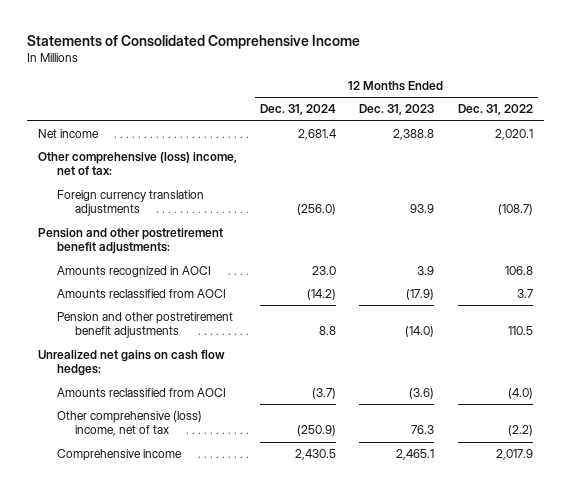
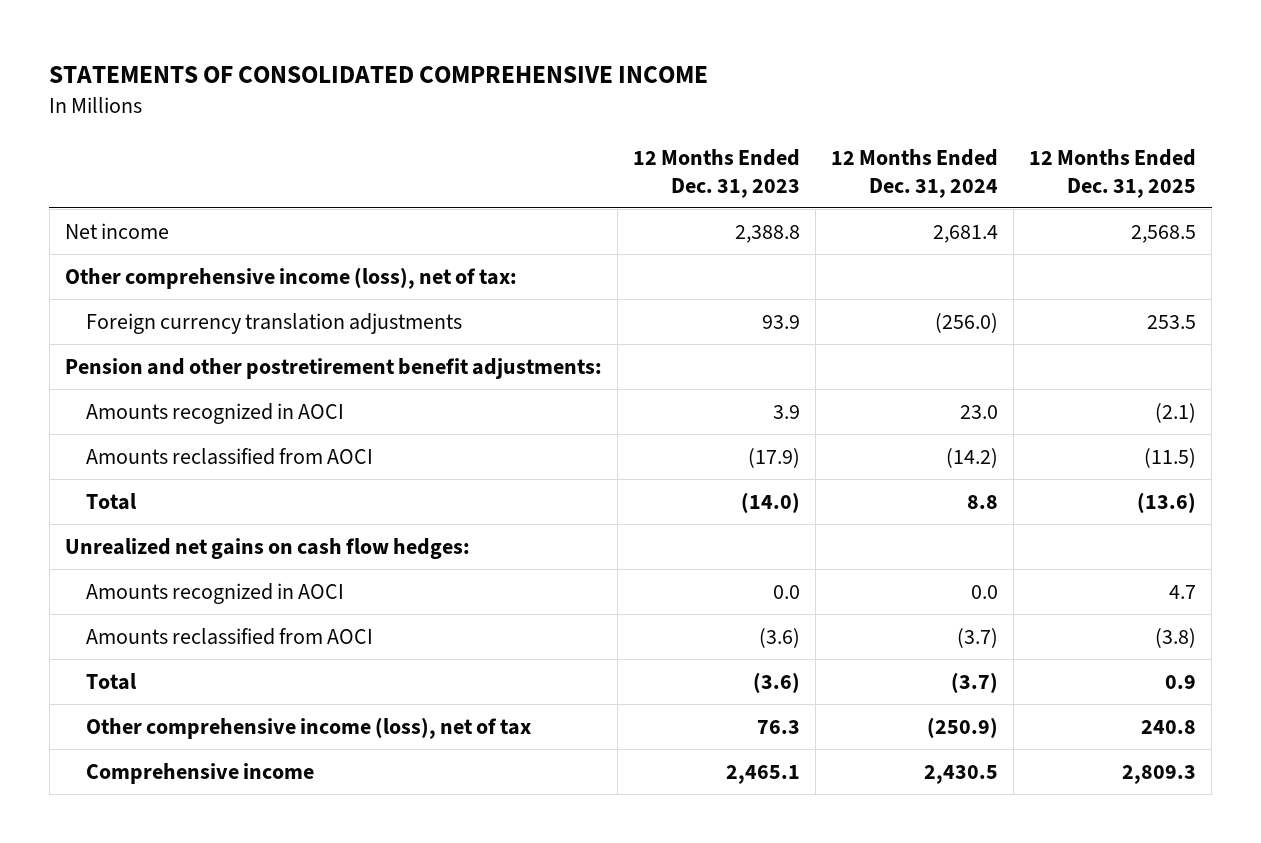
[26,34,360,49] Statements of Consolidated Comprehensive Income -> [49,66,709,84] STATEMENTS OF CONSOLIDATED COMPREHENSIVE INCOME
[457,104,533,116] Dec. 31, 2022 -> none
none -> [1029,148,1197,198] 12 Months Ended Dec. 31, 2025
[38,152,238,176] Other comprehensive (loss) income, net of tax: -> [64,266,517,289] Other comprehensive income (loss), net of tax:
[56,312,233,339] Pension and other postretirement benefit adjustments -> [86,492,138,510] Total
none -> [86,582,345,604] Amounts recognized in AOCI
none -> [86,672,138,690] Total
[56,411,202,437] Other comprehensive (loss) income, net of tax -> [86,716,532,739] Other comprehensive income (loss), net of tax

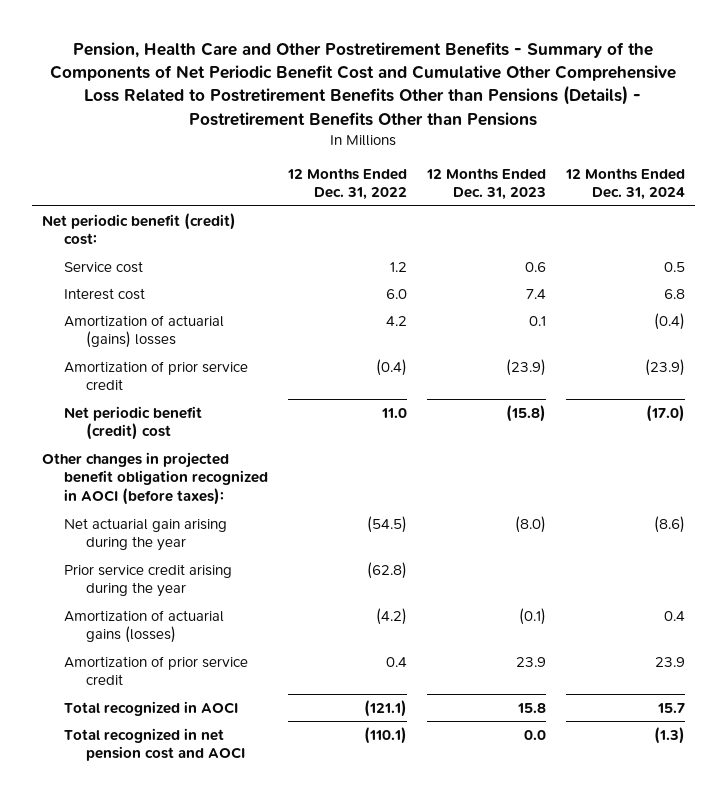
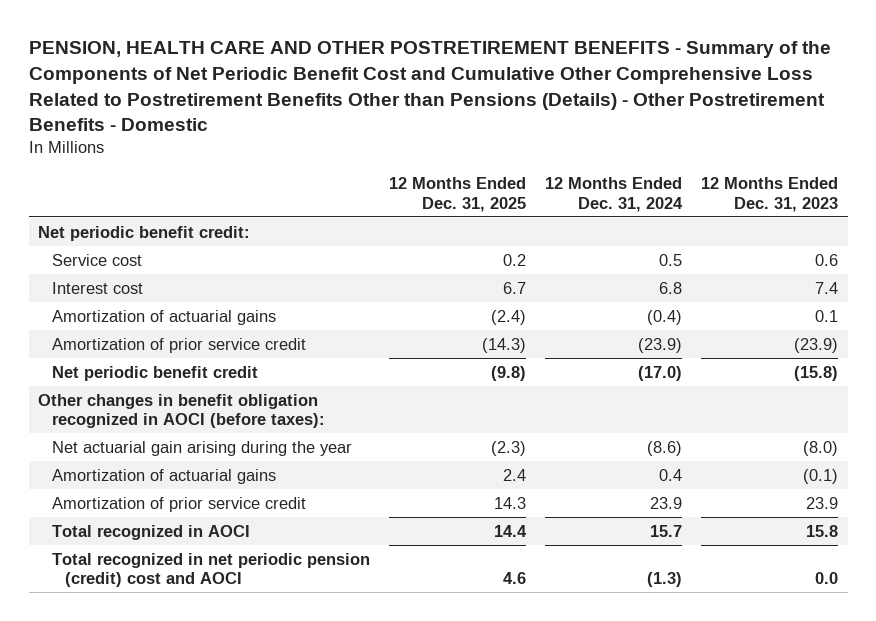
[50,41,677,126] Pension, Health Care and Other Postretirement Benefits - Summary of the Components of Net Periodic Benefit Cost and Cumulative Other Comprehensive Loss Related to Postretirement Benefits Other than Pensions (Details) - Postretirement Benefits Other than Pensions -> [28,41,831,132] PENSION, HEALTH CARE AND OTHER POSTRETIREMENT BENEFITS - Summary of the Components of Net Periodic Benefit Cost and Cumulative Other Comprehensive Loss Related to Postretirement Benefits Other than Pensions (Details) - Other Postretirement Benefits - Domestic
[286,167,407,201] 12 Months Ended Dec. 31, 2022 -> none
none -> [388,177,526,212] 12 Months Ended Dec. 31, 2025
[41,212,236,246] Net periodic benefit (credit) cost: -> [38,225,251,241] Net periodic benefit credit:
[63,314,224,349] Amortization of actuarial (gains) losses -> [51,309,276,325] Amortization of actuarial gains
[63,405,202,441] Net periodic benefit (credit) cost -> [51,365,258,381] Net periodic benefit credit
[41,451,268,506] Other changes in projected benefit obligation recognized in AOCI (before taxes): -> [38,393,325,428] Other changes in benefit obligation recognized in AOCI (before taxes):
[63,563,232,598] Prior service credit arising during the year -> none
[63,609,224,644] Amortization of actuarial gains (losses) -> [51,468,276,484] Amortization of actuarial gains
[63,727,245,762] Total recognized in net pension cost and AOCI -> [51,552,370,587] Total recognized in net periodic pension (credit) cost and AOCI

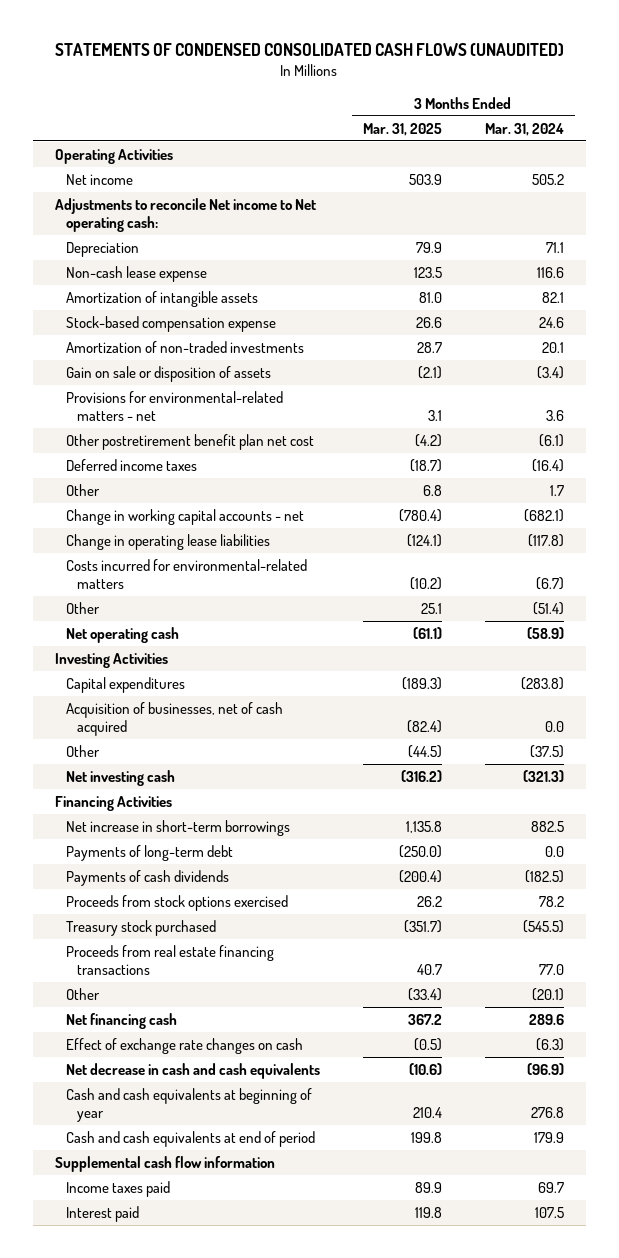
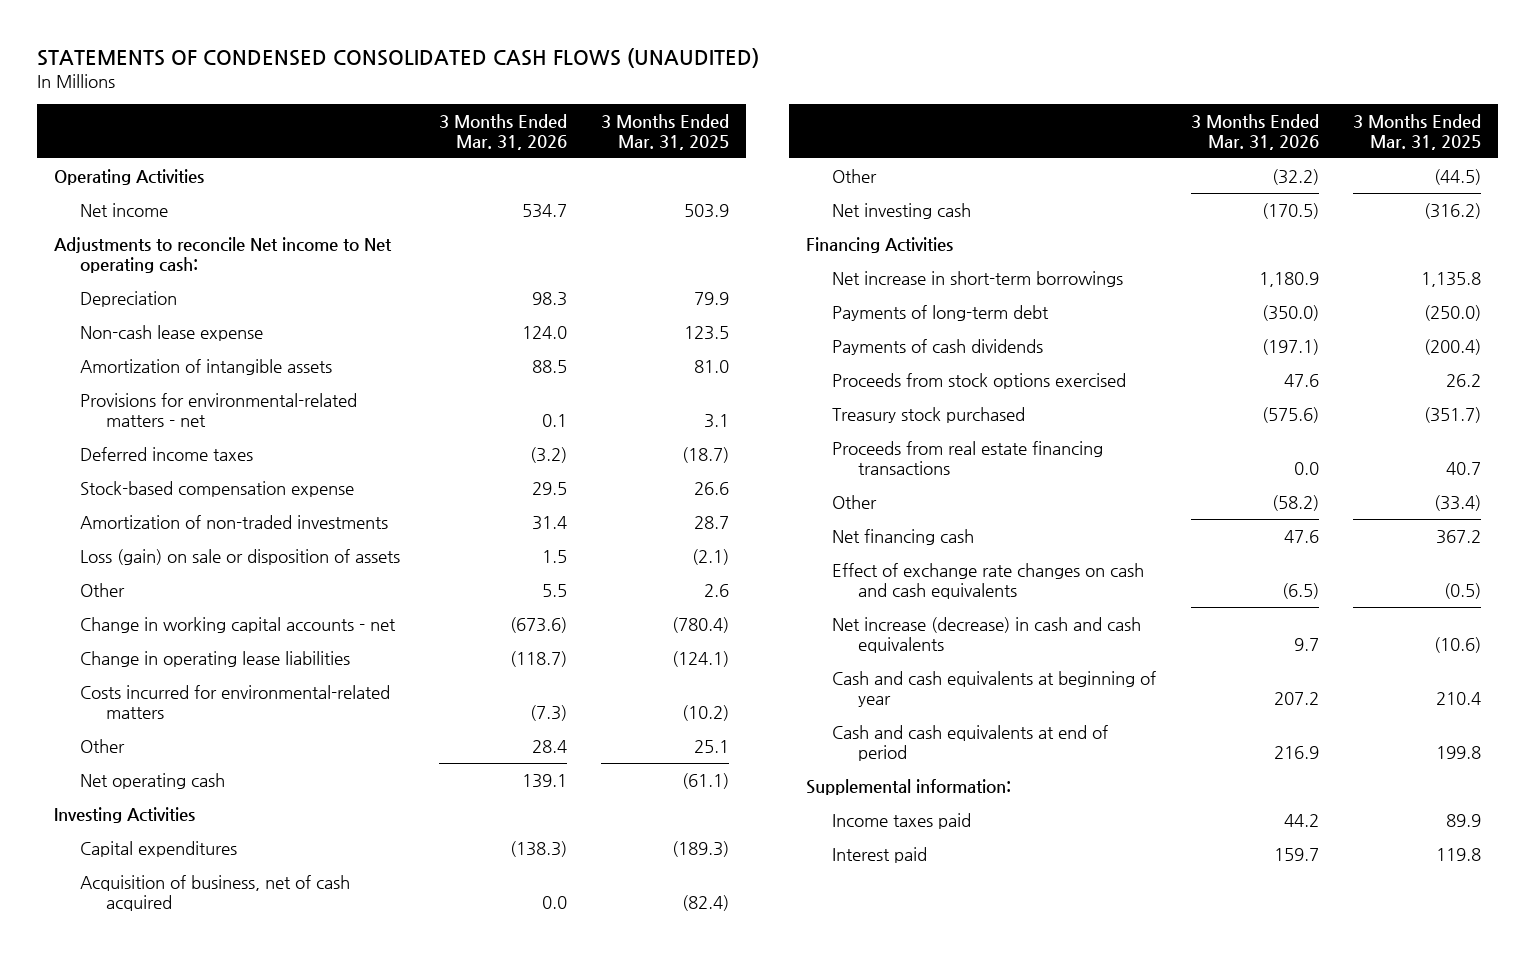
[485,122,565,136] Mar. 31, 2024 -> none
none -> [438,113,567,151] 3 Months Ended Mar. 31, 2026
[65,365,271,382] Gain on sale or disposition of assets -> none
[65,433,314,450] Other postretirement benefit plan net cost -> none
[65,315,276,332] Stock-based compensation expense -> [80,480,355,497] Stock-based compensation expense
[65,340,304,353] Amortization of non-traded investments -> [80,514,389,529] Amortization of non-traded investments
none -> [80,548,401,565] Loss (gain) on sale or disposition of assets
[422,484,442,496] 6.8 -> [704,583,730,597] 2.6
[65,701,283,737] Acquisition of businesses, net of cash acquired -> [80,874,351,912] Acquisition of business, net of cash acquired
[65,1037,303,1054] Effect of exchange rate changes on cash -> [832,562,1145,600] Effect of exchange rate changes on cash and cash equivalents
[65,1062,320,1079] Net decrease in cash and cash equivalents -> [832,616,1142,654] Net increase (decrease) in cash and cash equivalents
[54,1155,275,1172] Supplemental cash flow information -> [806,778,1012,795] Supplemental information:

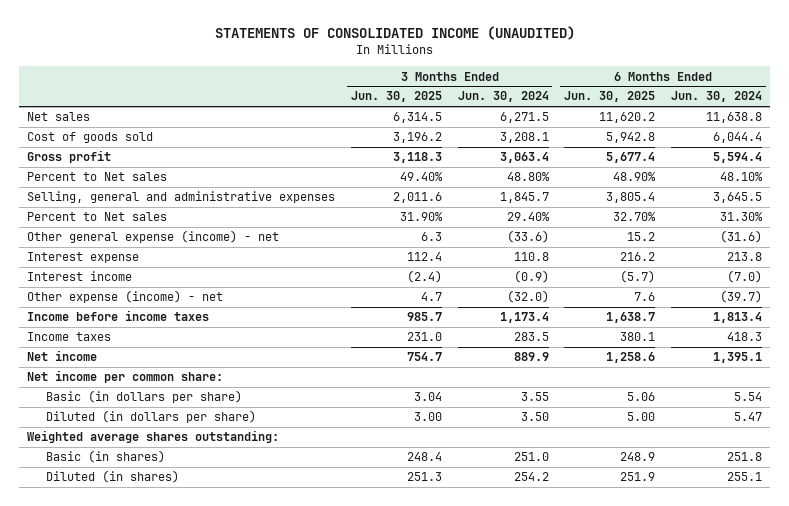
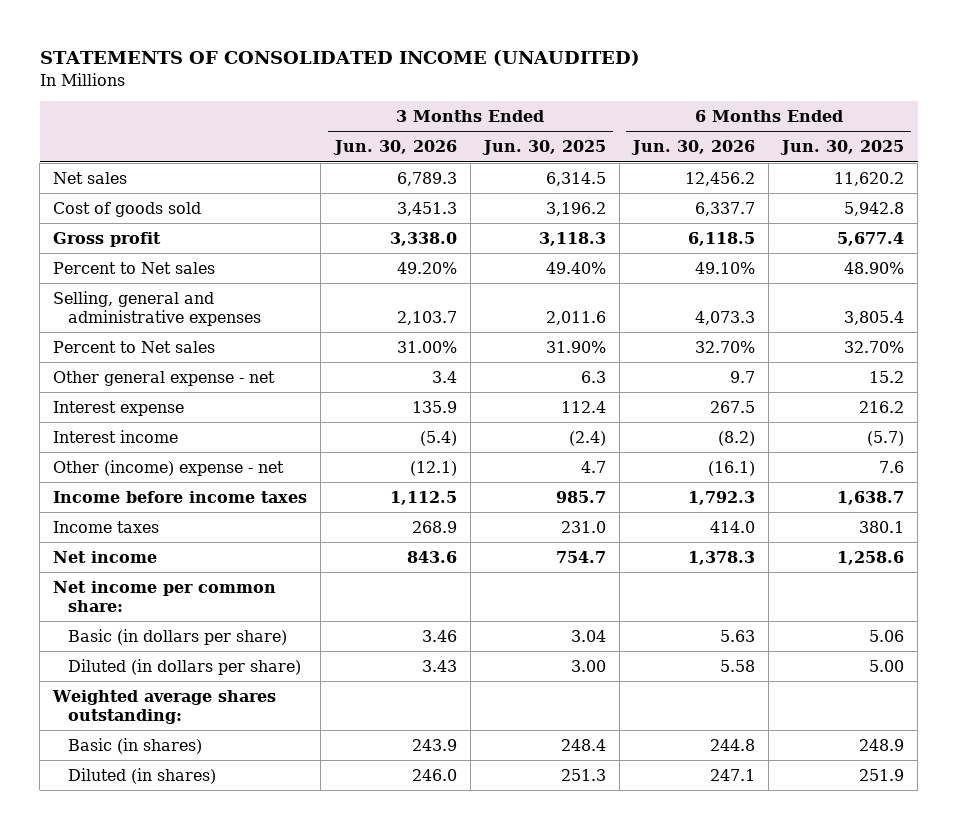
[457,91,549,103] Jun. 30, 2024 -> none
[671,91,763,103] Jun. 30, 2024 -> none
none -> [332,140,457,156] Jun. 30, 2026
none -> [630,140,755,156] Jun. 30, 2026
[27,230,280,244] Other general expense (income) - net -> [53,370,276,386] Other general expense - net
[27,290,224,304] Other expense (income) - net -> [53,459,285,476] Other (income) expense - net

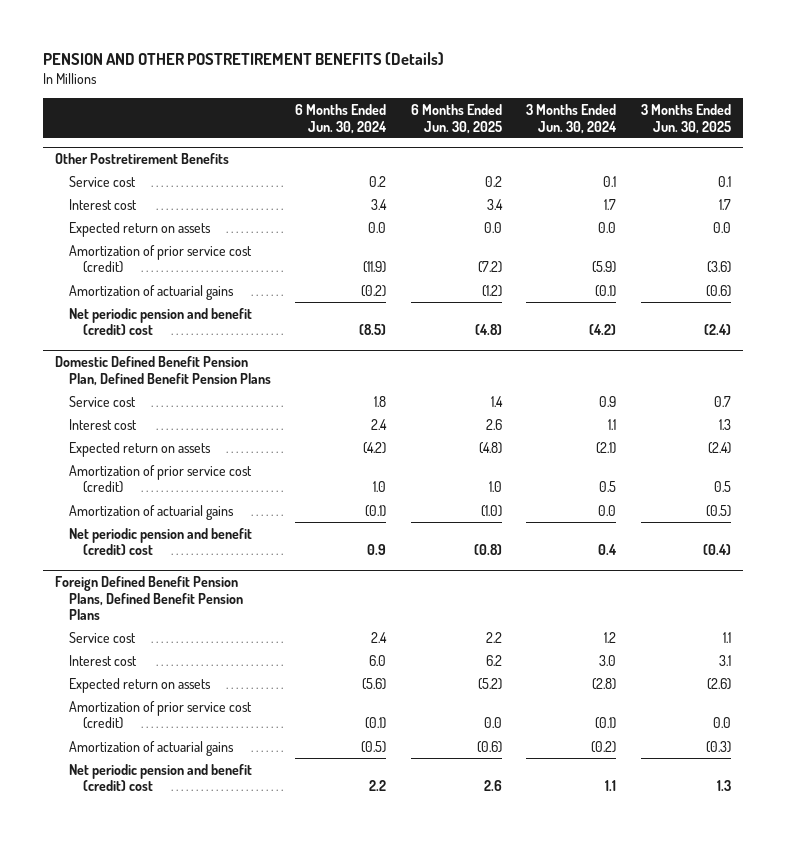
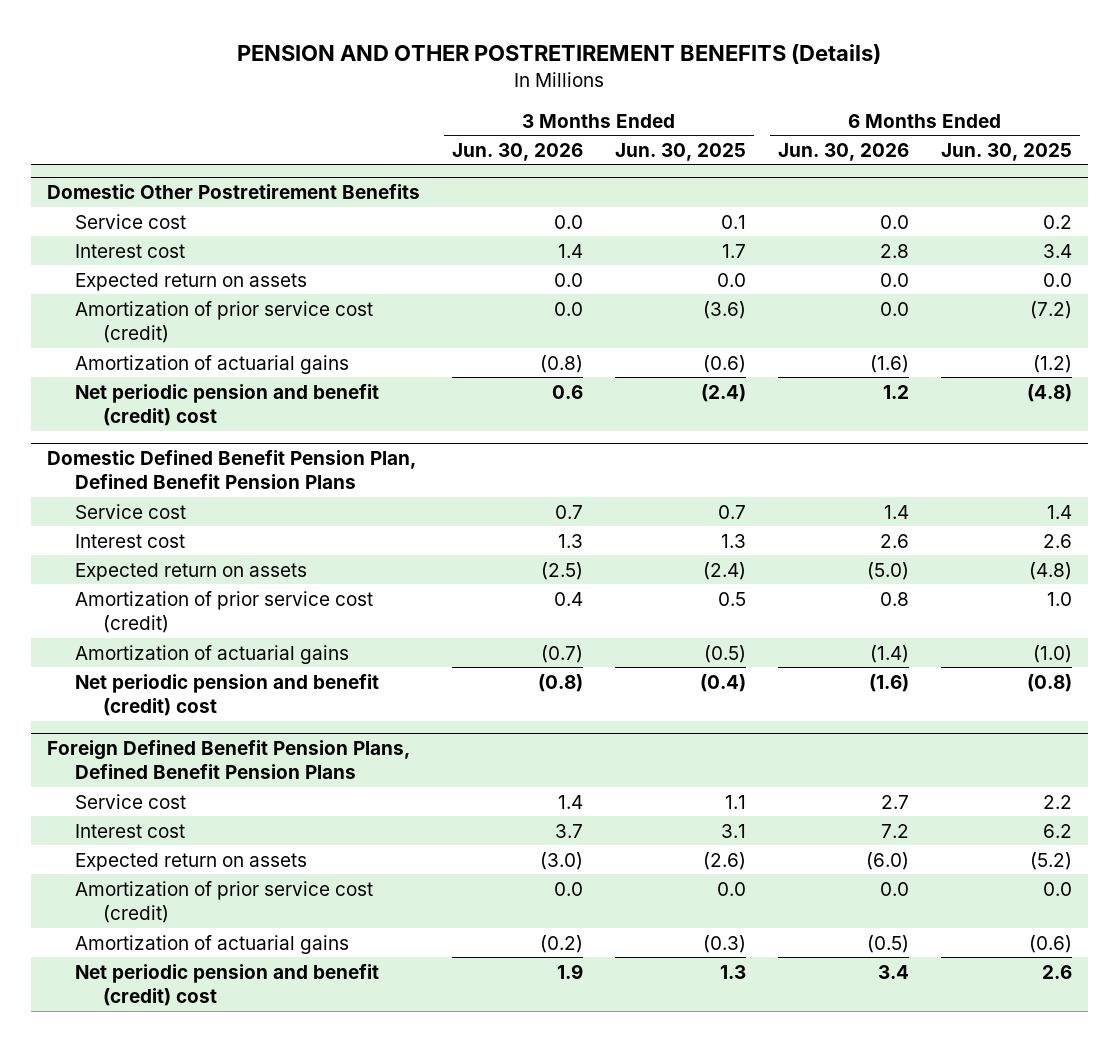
[295,104,388,134] 6 Months Ended Jun. 30, 2024 -> none
[526,104,618,134] 3 Months Ended Jun. 30, 2024 -> none
none -> [451,142,583,161] Jun. 30, 2026
none -> [777,142,909,161] Jun. 30, 2026
[55,153,230,165] Other Postretirement Benefits -> [46,183,420,199] Domestic Other Postretirement Benefits

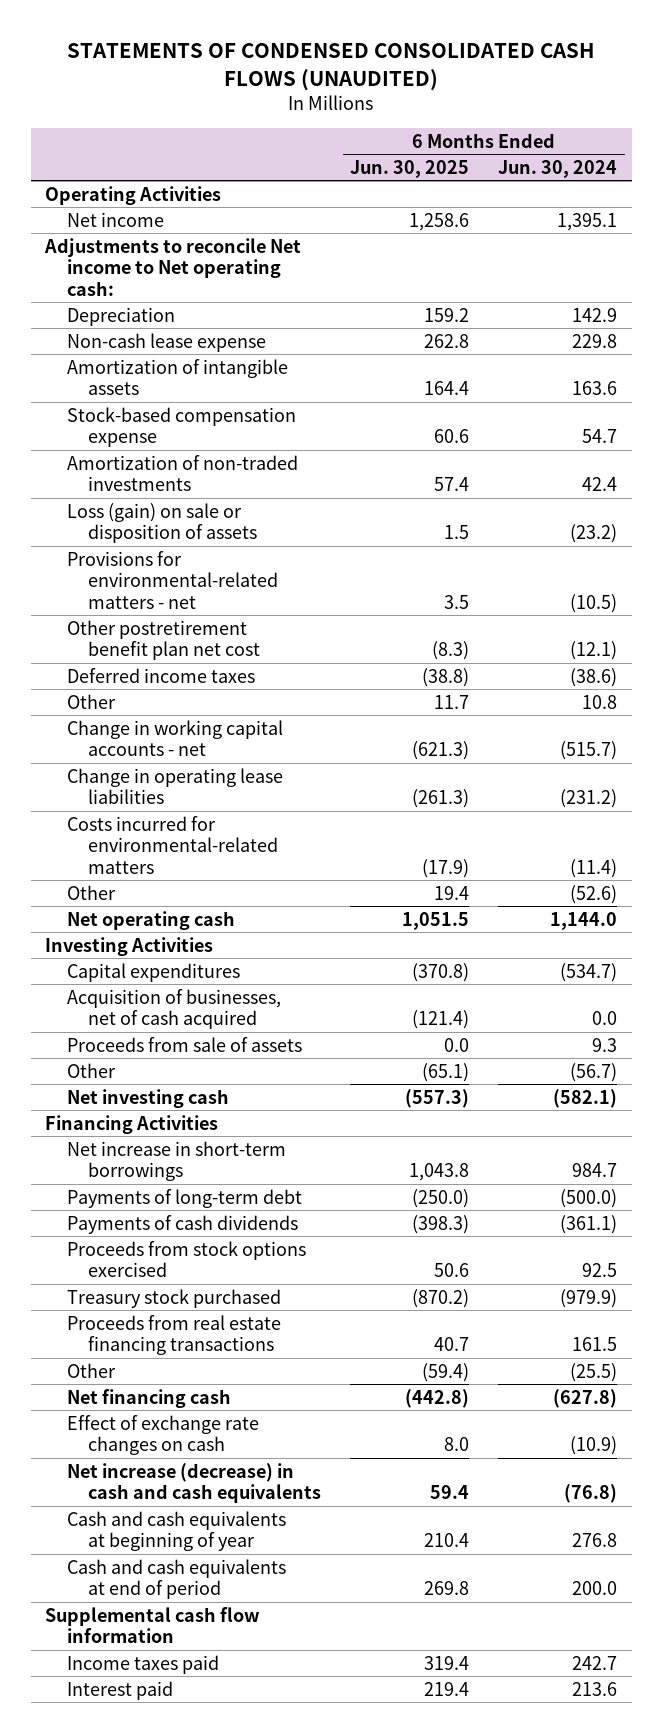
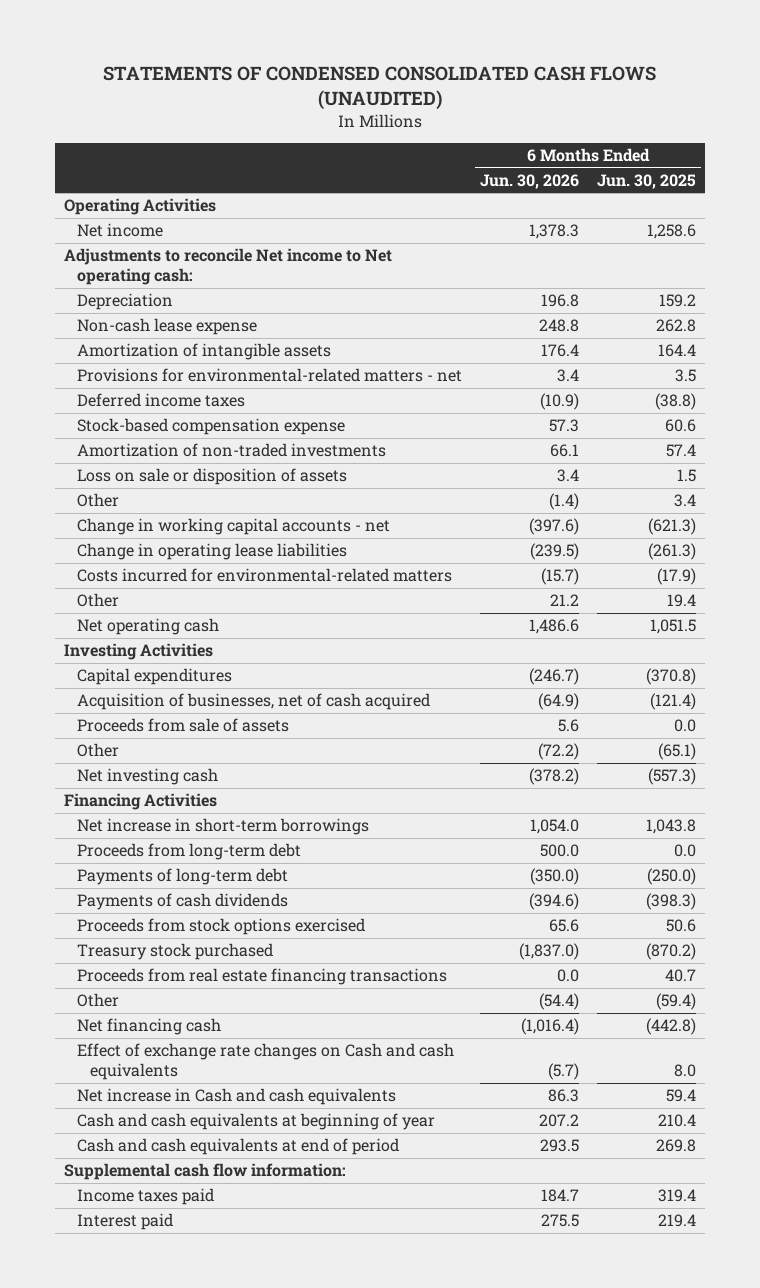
[498,159,618,178] Jun. 30, 2024 -> none
none -> [479,173,579,189] Jun. 30, 2026
[66,502,258,544] Loss (gain) on sale or disposition of assets -> none
[66,619,261,661] Other postretirement benefit plan net cost -> none
[66,406,296,448] Stock-based compensation expense -> [76,418,345,436] Stock-based compensation expense
[66,454,298,492] Amortization of non-traded investments -> [76,443,386,458] Amortization of non-traded investments
none -> [76,468,347,486] Loss on sale or disposition of assets
[434,694,470,709] 11.7 -> [674,494,697,508] 3.4
none -> [76,843,301,861] Proceeds from long-term debt
[66,1414,259,1456] Effect of exchange rate changes on cash -> [76,1043,454,1081] Effect of exchange rate changes on Cash and cash equivalents
[66,1462,322,1504] Net increase (decrease) in cash and cash equivalents -> [76,1088,396,1106] Net increase in Cash and cash equivalents
[45,1606,261,1644] Supplemental cash flow information -> [63,1163,346,1181] Supplemental cash flow information:

